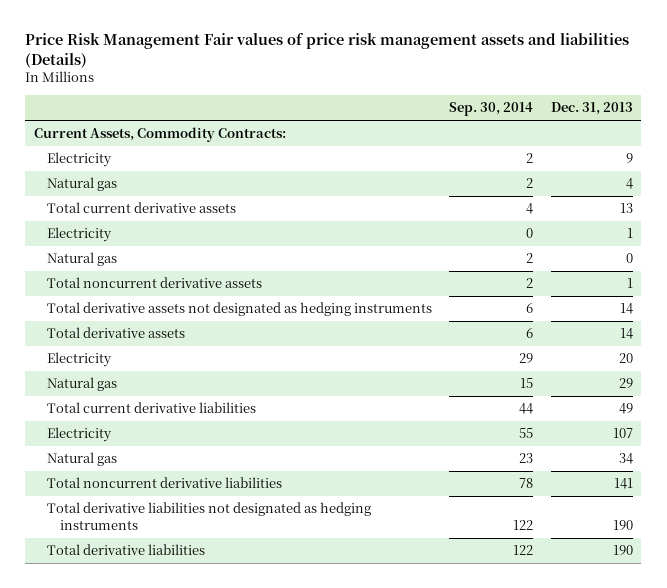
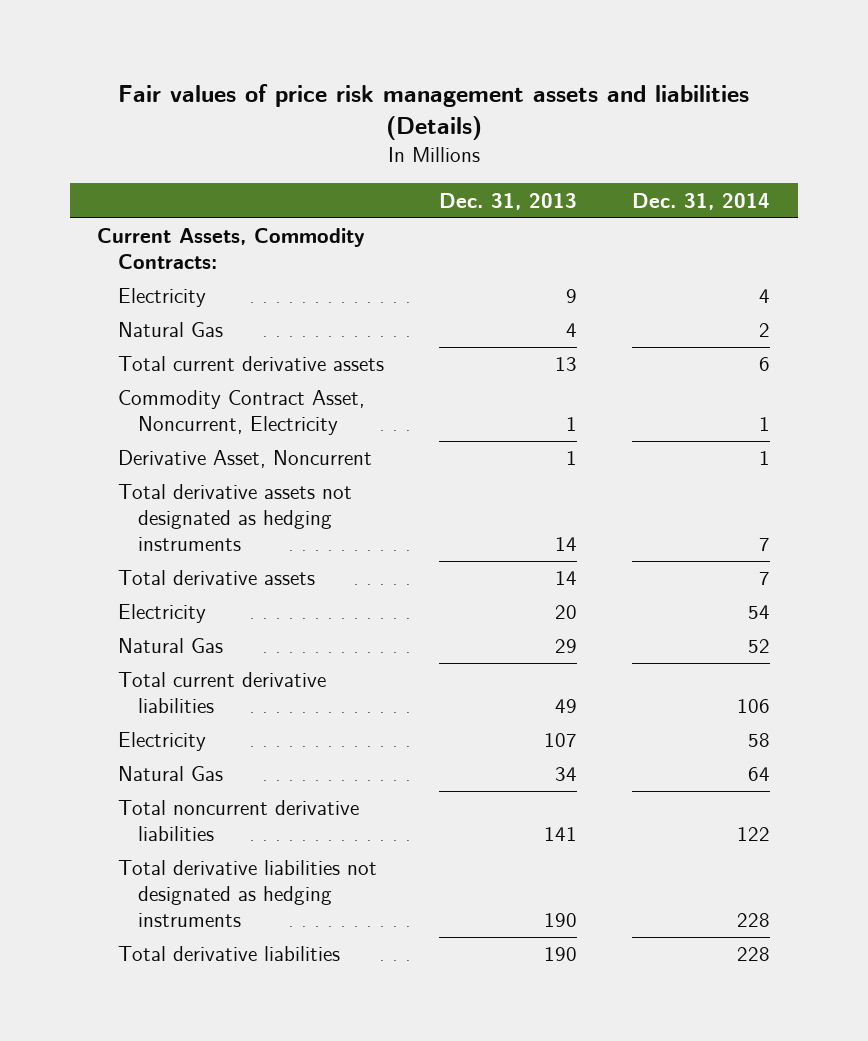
[25,33,630,69] Price Risk Management Fair values of price risk management assets and liabilities (Details) -> [117,83,749,141] Fair values of price risk management assets and liabilities (Details)
[449,102,534,117] Sep. 30, 2014 -> none
none -> [632,192,771,210] Dec. 31, 2014
[47,177,118,192] Natural gas -> [117,322,223,338] Natural Gas
[47,252,118,267] Natural gas -> none
[47,227,113,243] Electricity -> [117,390,365,436] Commodity Contract Asset, Noncurrent, Electricity
[47,277,263,289] Total noncurrent derivative assets -> [117,450,372,469] Derivative Asset, Noncurrent
[47,377,118,392] Natural gas -> [117,638,223,654] Natural Gas
[47,452,118,467] Natural gas -> [117,766,223,782] Natural Gas

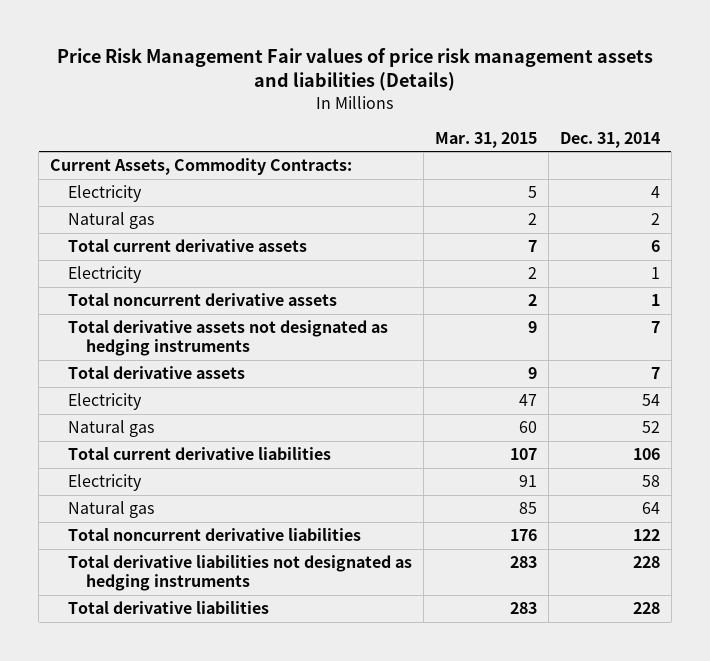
[117,83,749,141] Fair values of price risk management assets and liabilities (Details) -> [56,47,653,92] Price Risk Management Fair values of price risk management assets and liabilities (Details)
[438,192,577,210] Dec. 31, 2013 -> none
none -> [434,131,537,148] Mar. 31, 2015
[117,322,223,338] Natural Gas -> [67,212,154,230] Natural gas
[117,390,365,436] Commodity Contract Asset, Noncurrent, Electricity -> [67,266,142,284] Electricity
[117,450,372,469] Derivative Asset, Noncurrent -> [67,293,337,307] Total noncurrent derivative assets
[117,638,223,654] Natural Gas -> [67,420,154,438] Natural gas
[117,766,223,782] Natural Gas -> [67,501,154,519] Natural gas

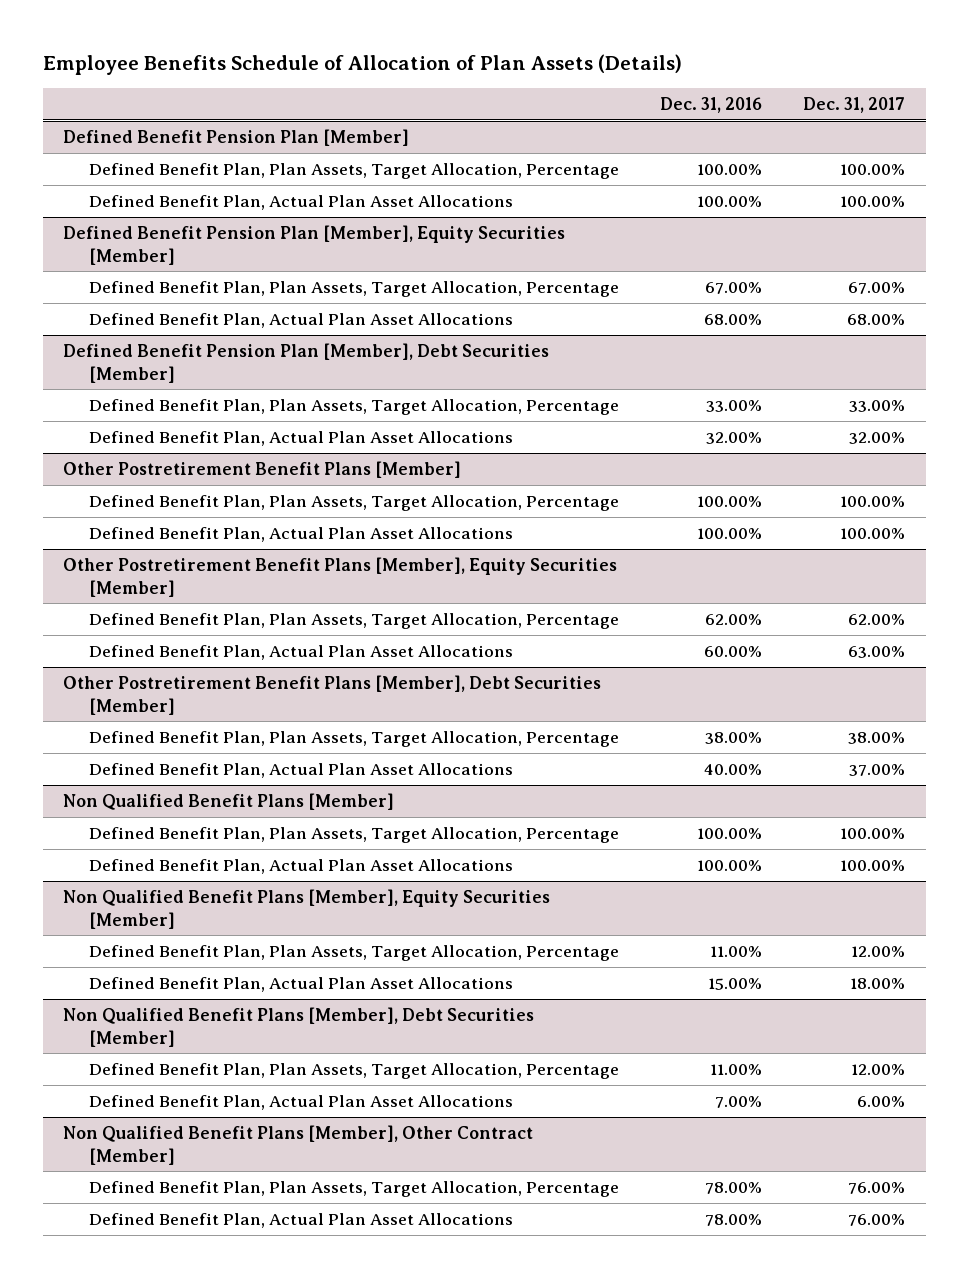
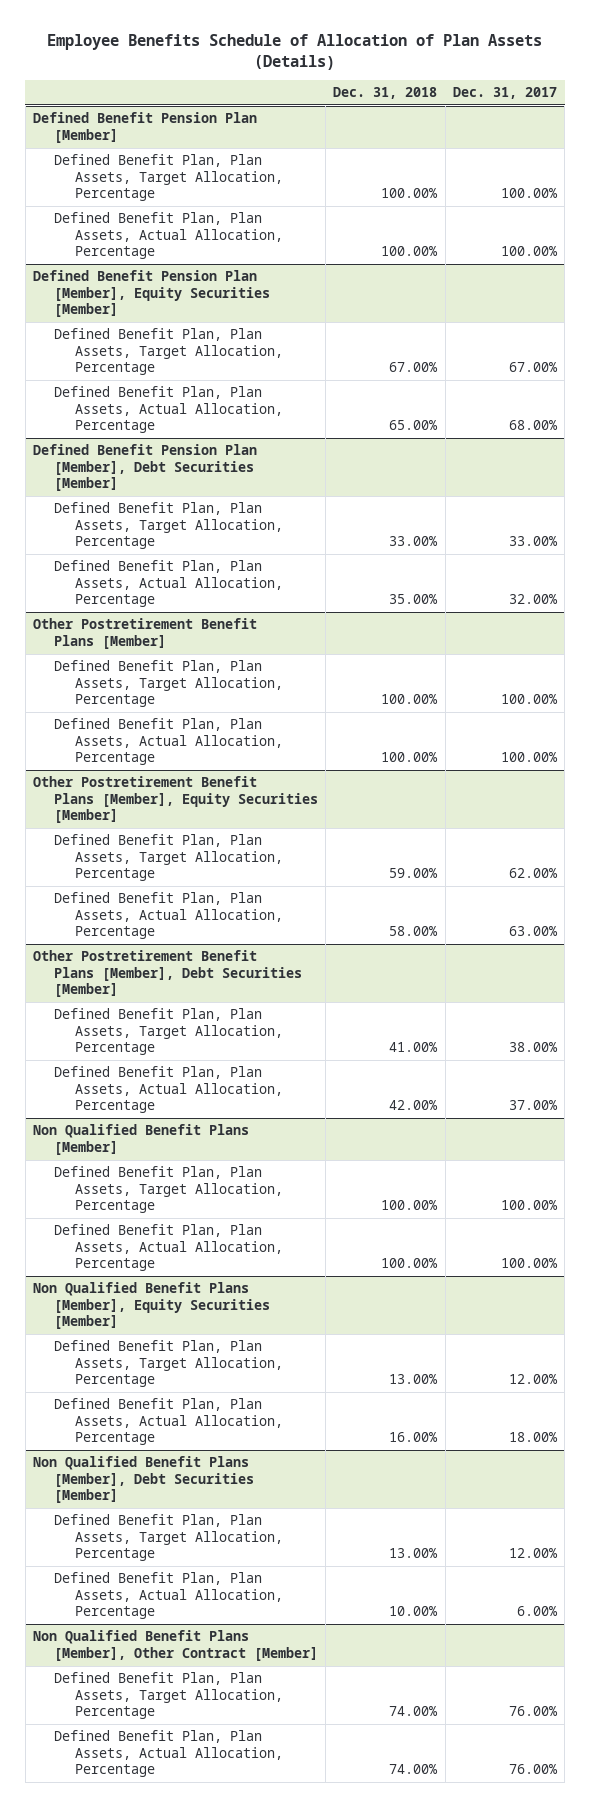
[660,96,763,113] Dec. 31, 2016 -> none
none -> [333,87,438,100] Dec. 31, 2018
[89,194,514,210] Defined Benefit Plan, Actual Plan Asset Allocations -> [53,212,283,260] Defined Benefit Plan, Plan Assets, Actual Allocation, Percentage
[89,312,514,328] Defined Benefit Plan, Actual Plan Asset Allocations -> [53,386,283,434] Defined Benefit Plan, Plan Assets, Actual Allocation, Percentage
[89,430,514,446] Defined Benefit Plan, Actual Plan Asset Allocations -> [53,560,283,608] Defined Benefit Plan, Plan Assets, Actual Allocation, Percentage
[89,526,514,542] Defined Benefit Plan, Actual Plan Asset Allocations -> [53,718,283,766] Defined Benefit Plan, Plan Assets, Actual Allocation, Percentage
[89,644,514,660] Defined Benefit Plan, Actual Plan Asset Allocations -> [53,892,283,940] Defined Benefit Plan, Plan Assets, Actual Allocation, Percentage
[89,762,514,778] Defined Benefit Plan, Actual Plan Asset Allocations -> [53,1066,283,1114] Defined Benefit Plan, Plan Assets, Actual Allocation, Percentage
[89,858,514,874] Defined Benefit Plan, Actual Plan Asset Allocations -> [53,1224,283,1272] Defined Benefit Plan, Plan Assets, Actual Allocation, Percentage
[89,976,514,992] Defined Benefit Plan, Actual Plan Asset Allocations -> [53,1398,283,1446] Defined Benefit Plan, Plan Assets, Actual Allocation, Percentage
[89,1094,514,1110] Defined Benefit Plan, Actual Plan Asset Allocations -> [53,1572,283,1620] Defined Benefit Plan, Plan Assets, Actual Allocation, Percentage
[89,1212,514,1228] Defined Benefit Plan, Actual Plan Asset Allocations -> [53,1730,283,1778] Defined Benefit Plan, Plan Assets, Actual Allocation, Percentage

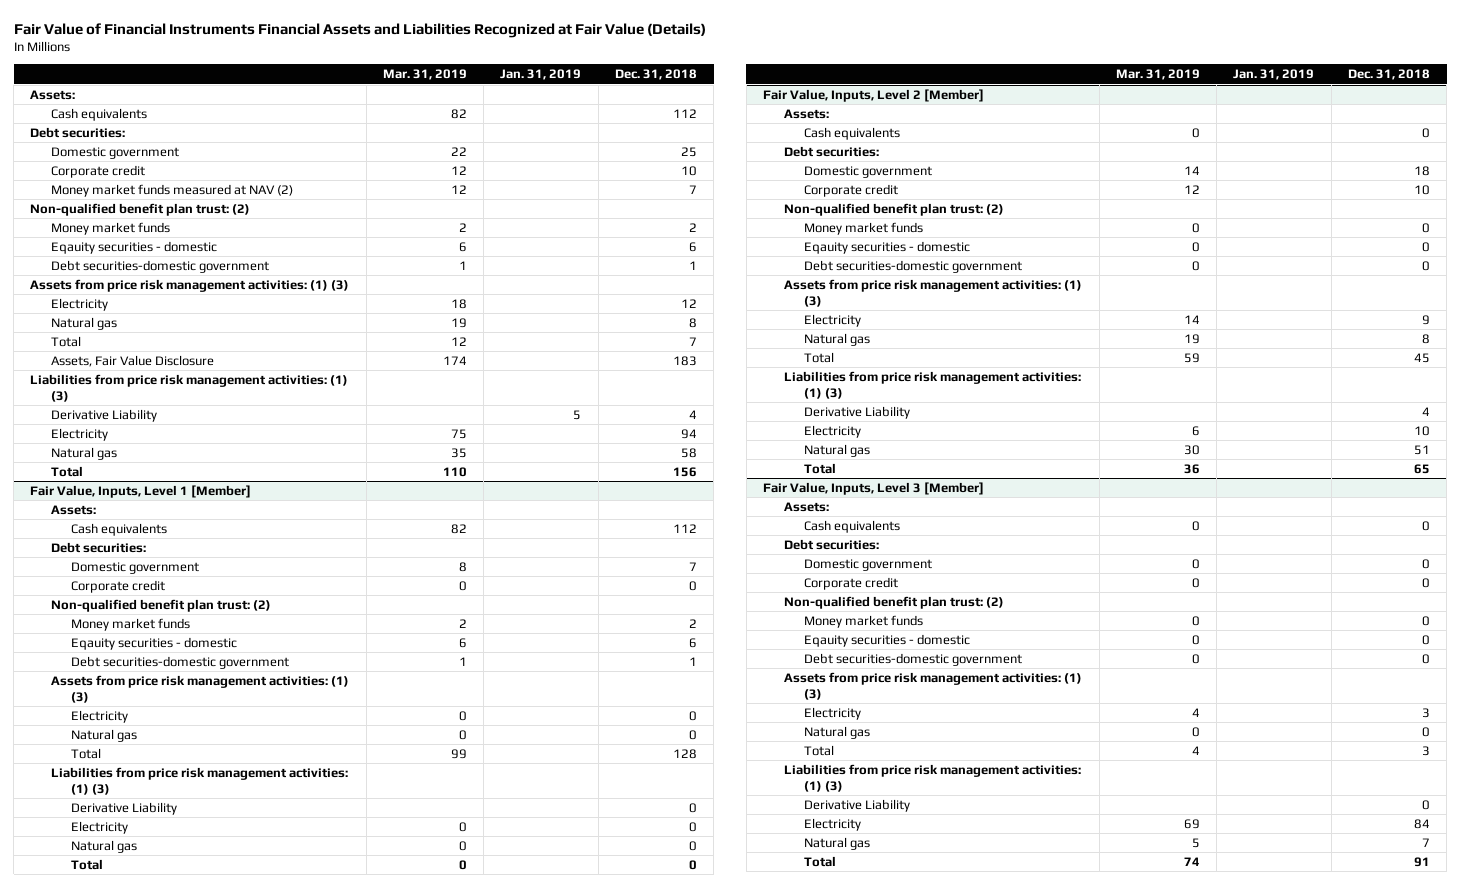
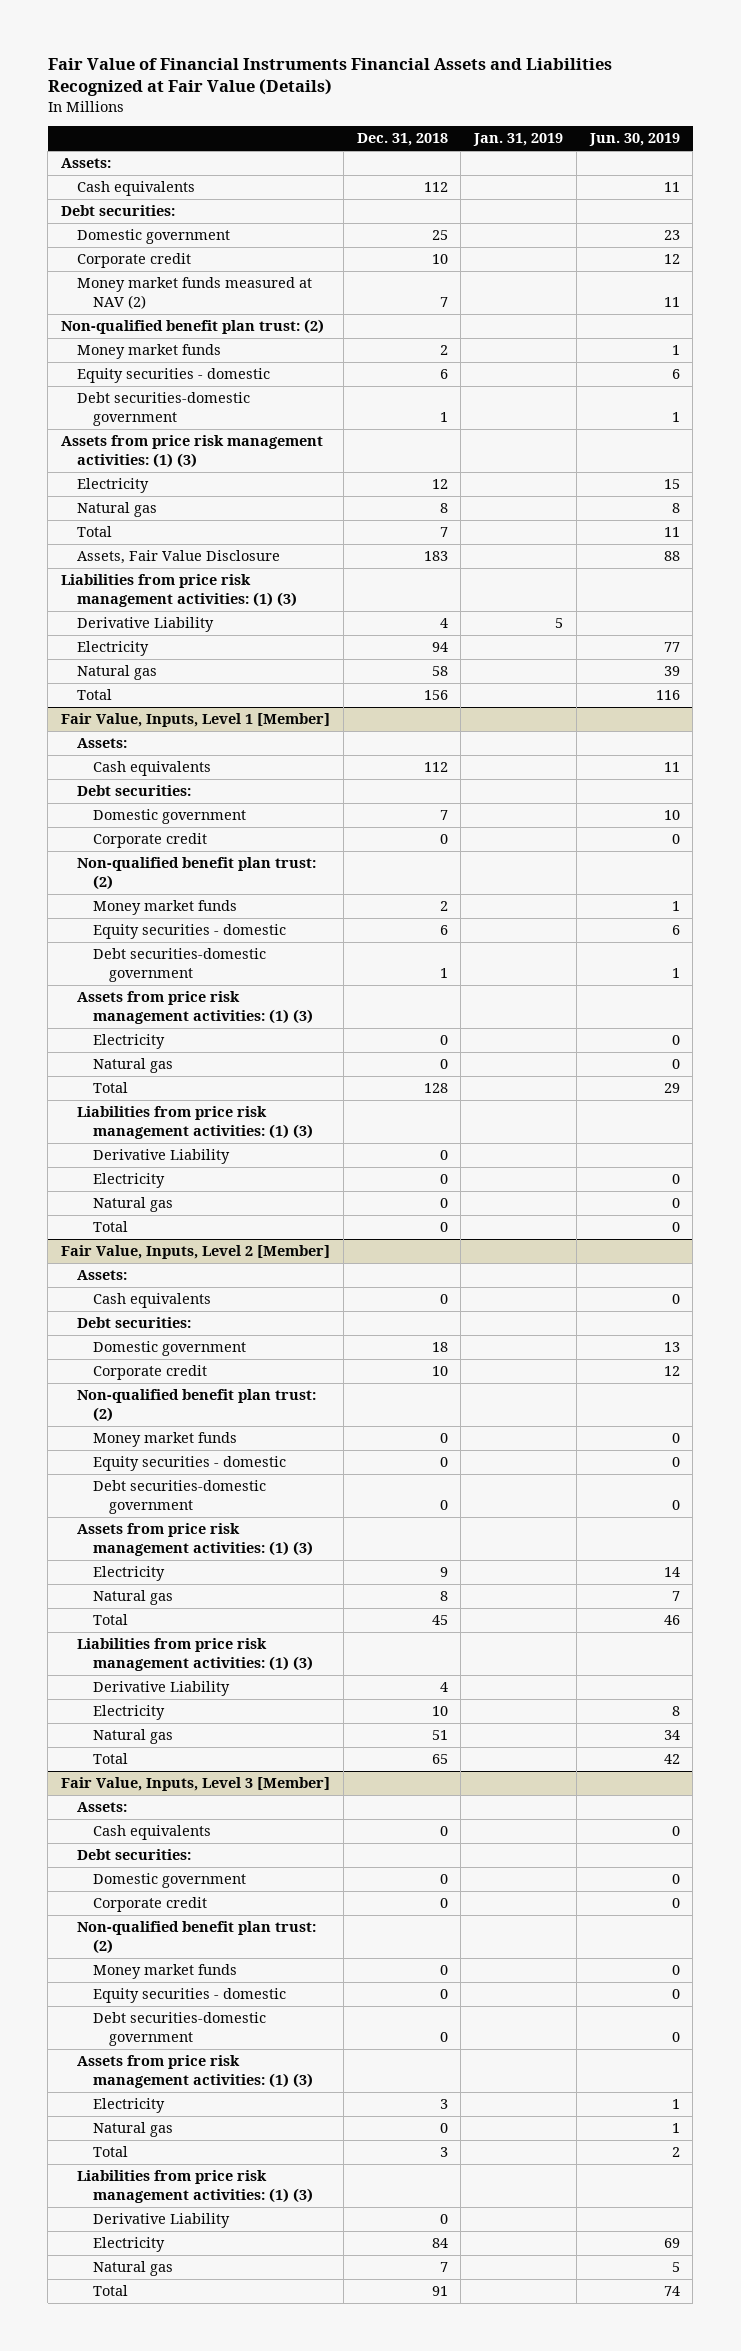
[382,69,467,81] Mar. 31, 2019 -> none
none -> [588,133,680,147] Jun. 30, 2019
[50,240,217,254] Eqauity securities - domestic -> [76,368,270,384] Equity securities - domestic
[71,636,238,650] Eqauity securities - domestic -> [92,924,286,940] Equity securities - domestic
[804,240,971,254] Eqauity securities - domestic -> [92,1456,286,1472] Equity securities - domestic
[804,633,971,647] Eqauity securities - domestic -> [92,1988,286,2004] Equity securities - domestic

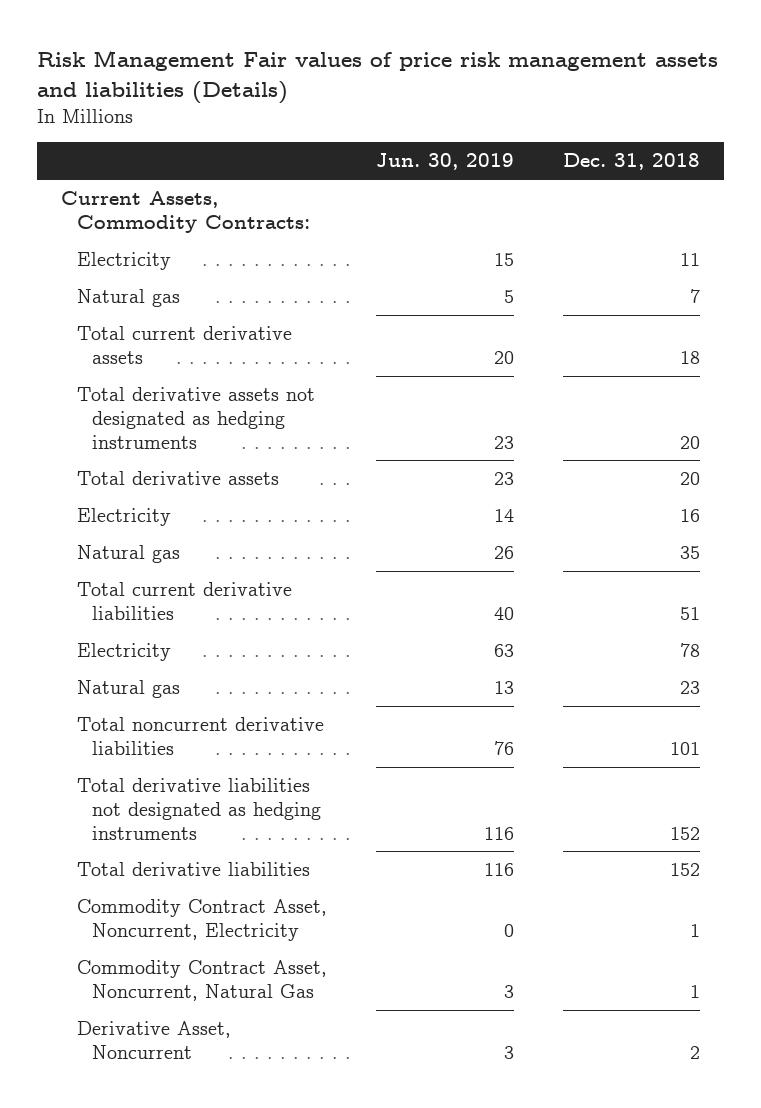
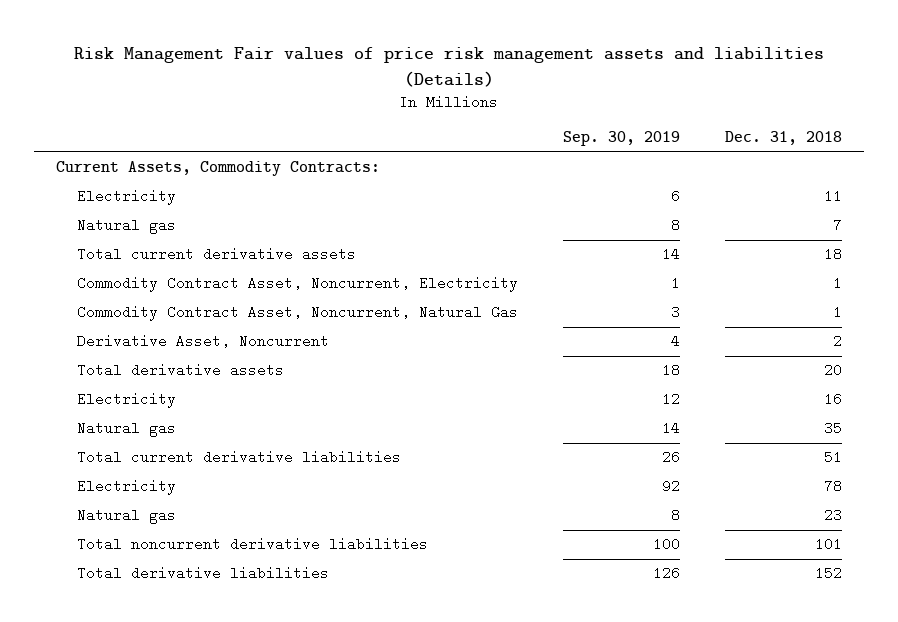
[375,153,514,171] Jun. 30, 2019 -> none
none -> [562,131,680,147] Sep. 30, 2019
[76,387,315,449] Total derivative assets not designated as hedging instruments -> none
[76,899,327,941] Commodity Contract Asset, Noncurrent, Electricity -> [77,276,519,293] Commodity Contract Asset, Noncurrent, Electricity
[76,960,327,1001] Commodity Contract Asset, Noncurrent, Natural Gas -> [77,305,519,322] Commodity Contract Asset, Noncurrent, Natural Gas
[76,1021,231,1059] Derivative Asset, Noncurrent -> [77,334,330,349] Derivative Asset, Noncurrent
[76,778,322,840] Total derivative liabilities not designated as hedging instruments -> none

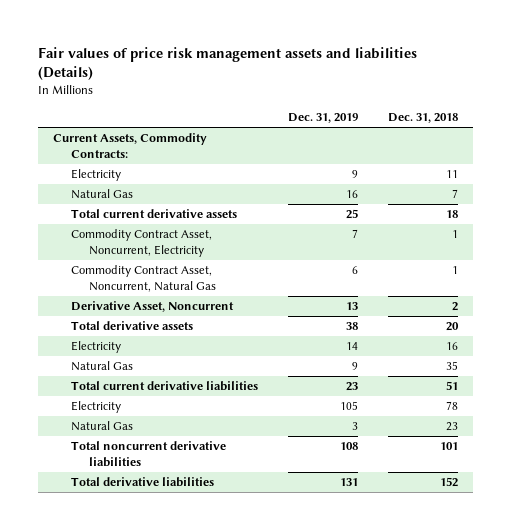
[74,47,825,87] Risk Management Fair values of price risk management assets and liabilities (Details) -> [37,46,417,81] Fair values of price risk management assets and liabilities (Details)
[562,131,680,147] Sep. 30, 2019 -> none
none -> [288,113,359,124] Dec. 31, 2019
[77,218,177,235] Natural gas -> [71,189,134,200] Natural Gas
[77,421,177,438] Natural gas -> [71,361,134,372] Natural Gas
[77,508,177,525] Natural gas -> [71,421,134,432] Natural Gas

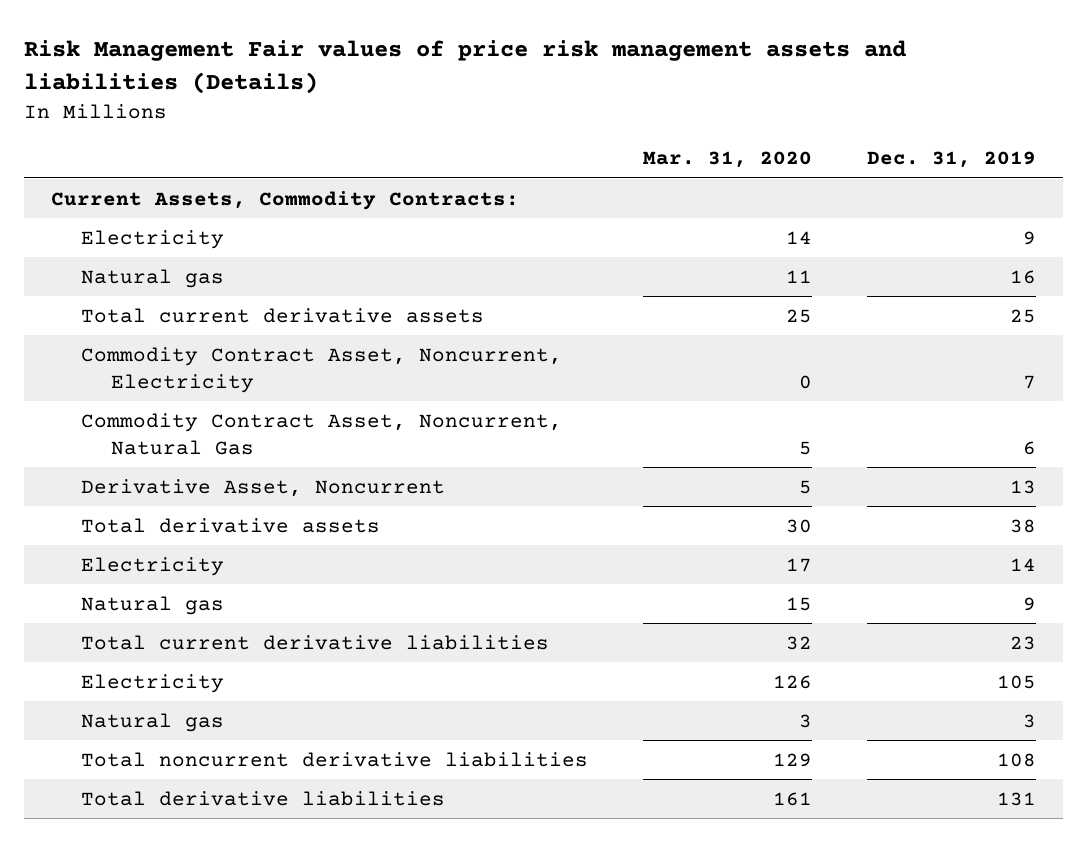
[37,46,417,81] Fair values of price risk management assets and liabilities (Details) -> [23,40,906,95] Risk Management Fair values of price risk management assets and liabilities (Details)
[388,113,459,124] Dec. 31, 2018 -> none
none -> [642,151,812,169] Mar. 31, 2020
[71,189,134,200] Natural Gas -> [80,268,224,288] Natural gas
[71,361,134,372] Natural Gas -> [80,595,224,615] Natural gas
[71,421,134,432] Natural Gas -> [80,712,224,732] Natural gas

